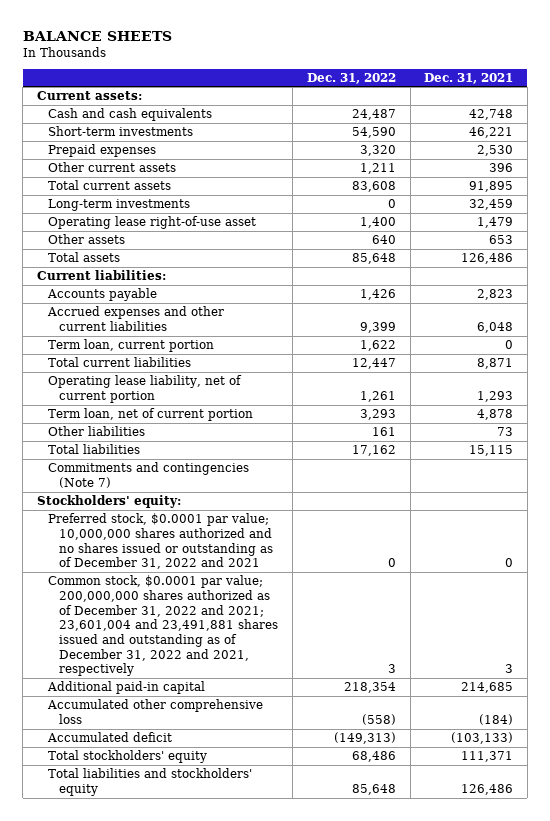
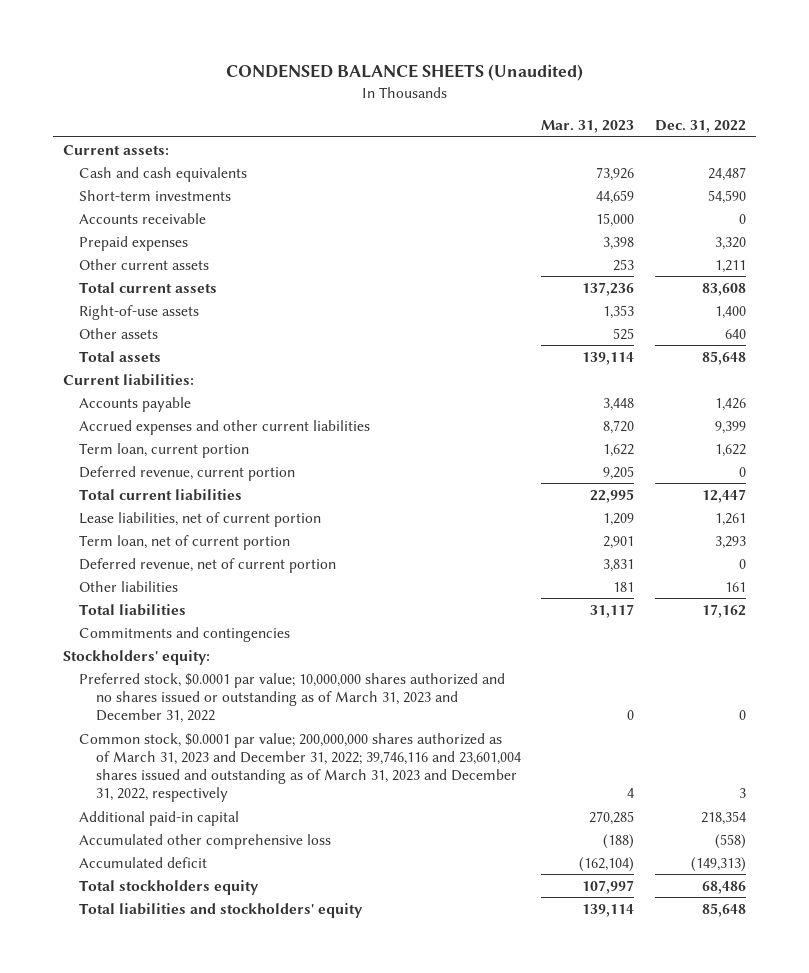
[22,31,172,42] BALANCE SHEETS -> [225,63,583,81] CONDENSED BALANCE SHEETS (Unaudited)
[424,72,514,84] Dec. 31, 2021 -> none
none -> [541,119,635,133] Mar. 31, 2023
none -> [79,212,207,224] Accounts receivable
[48,199,191,212] Long-term investments -> none
[48,216,257,230] Operating lease right-of-use asset -> [79,304,200,320] Right-of-use assets
none -> [79,465,296,481] Deferred revenue, current portion
[48,375,243,403] Operating lease liability, net of current portion -> [79,511,322,527] Lease liabilities, net of current portion
none -> [79,557,337,573] Deferred revenue, net of current portion
[48,462,250,488] Commitments and contingencies (Note 7) -> [79,626,291,642] Commitments and contingencies
[48,513,274,570] Preferred stock, $0.0001 par value; 10,000,000 shares authorized and no shares issued or outstanding as of December 31, 2022 and 2021 -> [79,672,506,723] Preferred stock, $0.0001 par value; 10,000,000 shares authorized and no shares issued or outstanding as of March 31, 2023 and December 31, 2022
[48,575,279,677] Common stock, $0.0001 par value; 200,000,000 shares authorized as of December 31, 2022 and 2021; 23,601,004 and 23,491,881 shares issued and outstanding as of December 31, 2022 and 2021, respectively -> [79,732,521,803] Common stock, $0.0001 par value; 200,000,000 shares authorized as of March 31, 2023 and December 31, 2022; 39,746,116 and 23,601,004 shares issued and outstanding as of March 31, 2023 and December 31, 2022, respectively
[48,750,208,764] Total stockholders' equity -> [79,879,260,895] Total stockholders equity

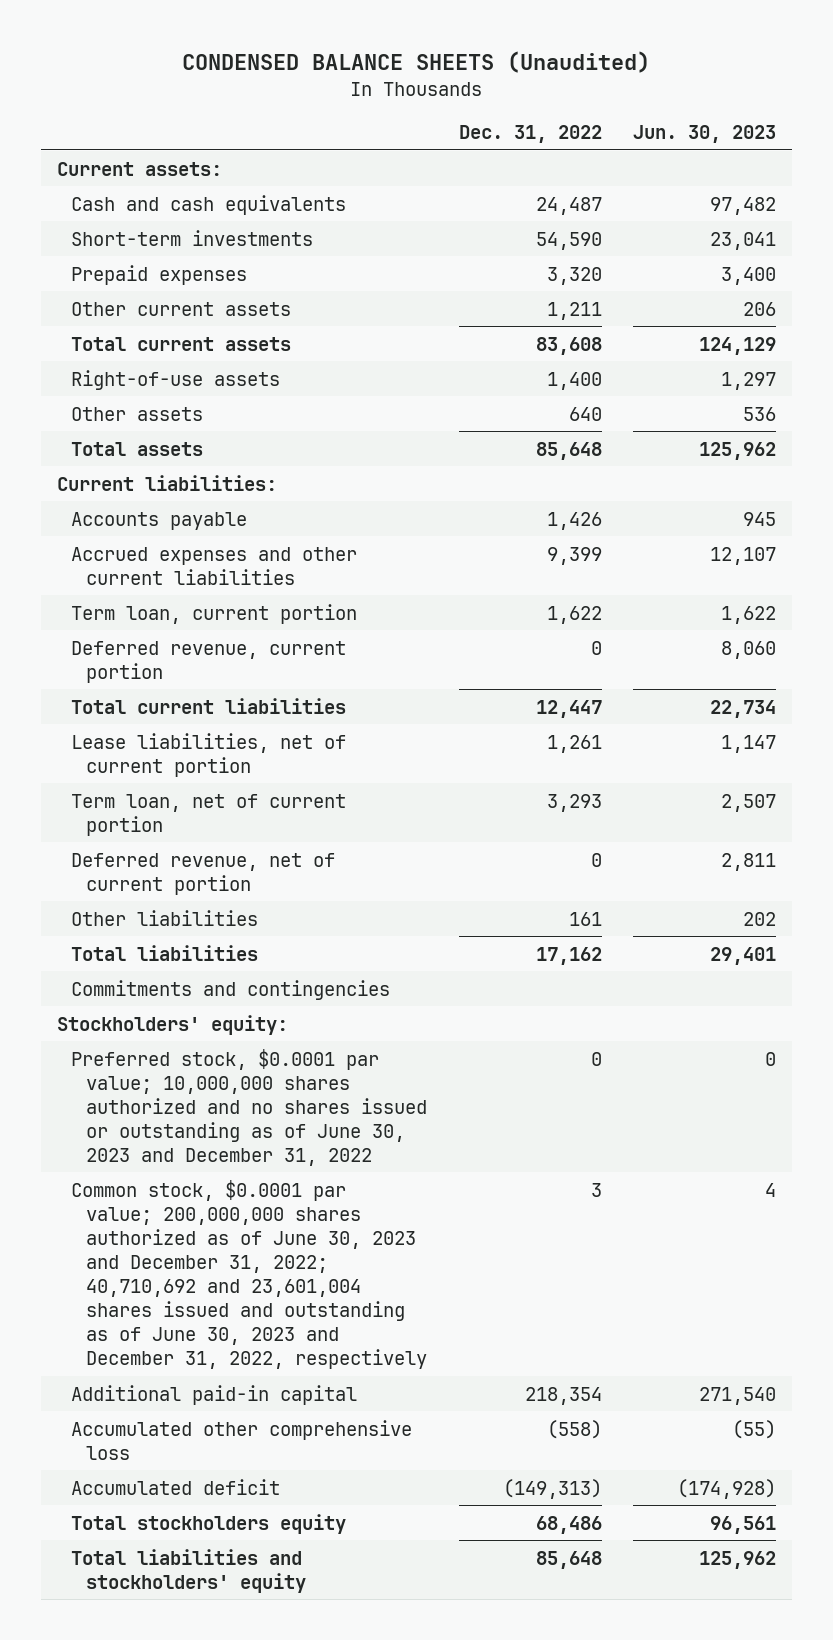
[541,119,635,133] Mar. 31, 2023 -> none
none -> [633,125,777,144] Jun. 30, 2023
[79,212,207,224] Accounts receivable -> none
[79,672,506,723] Preferred stock, $0.0001 par value; 10,000,000 shares authorized and no shares issued or outstanding as of March 31, 2023 and December 31, 2022 -> [71,1048,427,1166] Preferred stock, $0.0001 par value; 10,000,000 shares authorized and no shares issued or outstanding as of June 30, 2023 and December 31, 2022
[79,732,521,803] Common stock, $0.0001 par value; 200,000,000 shares authorized as of March 31, 2023 and December 31, 2022; 39,746,116 and 23,601,004 shares issued and outstanding as of March 31, 2023 and December 31, 2022, respectively -> [71,1179,427,1369] Common stock, $0.0001 par value; 200,000,000 shares authorized as of June 30, 2023 and December 31, 2022; 40,710,692 and 23,601,004 shares issued and outstanding as of June 30, 2023 and December 31, 2022, respectively

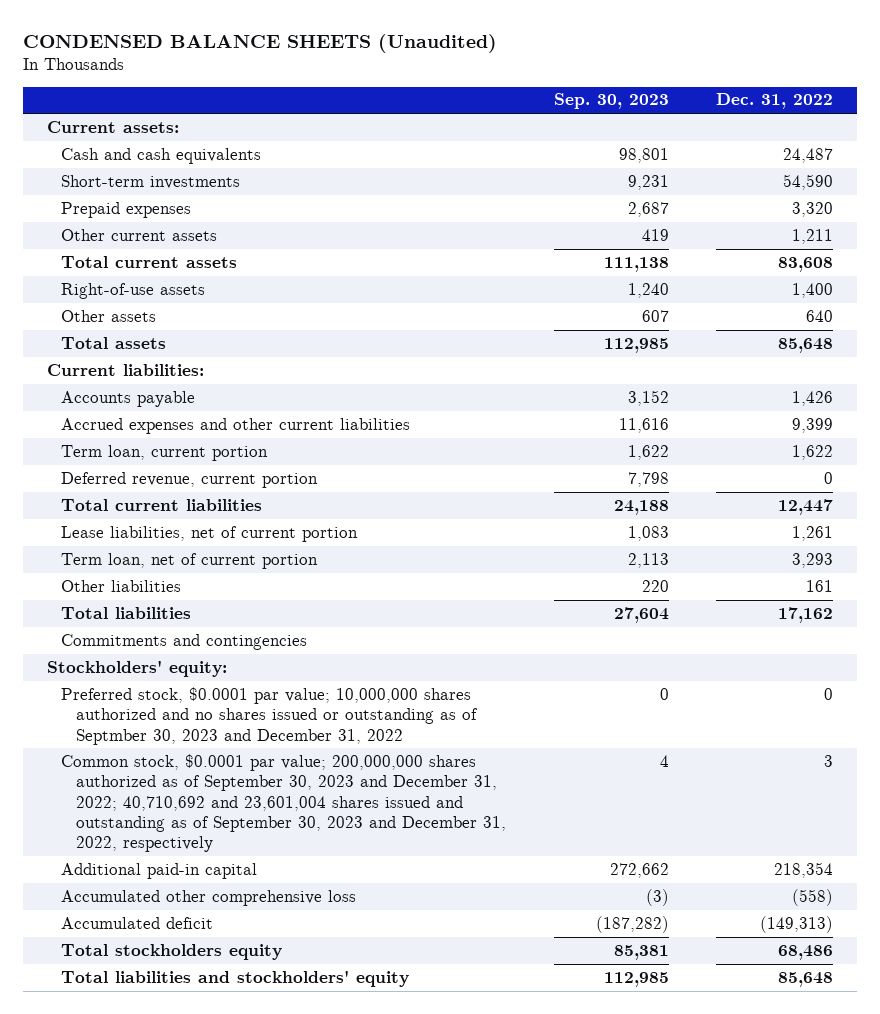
[633,125,777,144] Jun. 30, 2023 -> none
none -> [553,93,669,110] Sep. 30, 2023
[71,852,336,895] Deferred revenue, net of current portion -> none
[71,1048,427,1166] Preferred stock, $0.0001 par value; 10,000,000 shares authorized and no shares issued or outstanding as of June 30, 2023 and December 31, 2022 -> [61,686,479,745] Preferred stock, $0.0001 par value; 10,000,000 shares authorized and no shares issued or outstanding as of Septmber 30, 2023 and December 31, 2022
[71,1179,427,1369] Common stock, $0.0001 par value; 200,000,000 shares authorized as of June 30, 2023 and December 31, 2022; 40,710,692 and 23,601,004 shares issued and outstanding as of June 30, 2023 and December 31, 2022, respectively -> [61,753,507,853] Common stock, $0.0001 par value; 200,000,000 shares authorized as of September 30, 2023 and December 31, 2022; 40,710,692 and 23,601,004 shares issued and outstanding as of September 30, 2023 and December 31, 2022, respectively

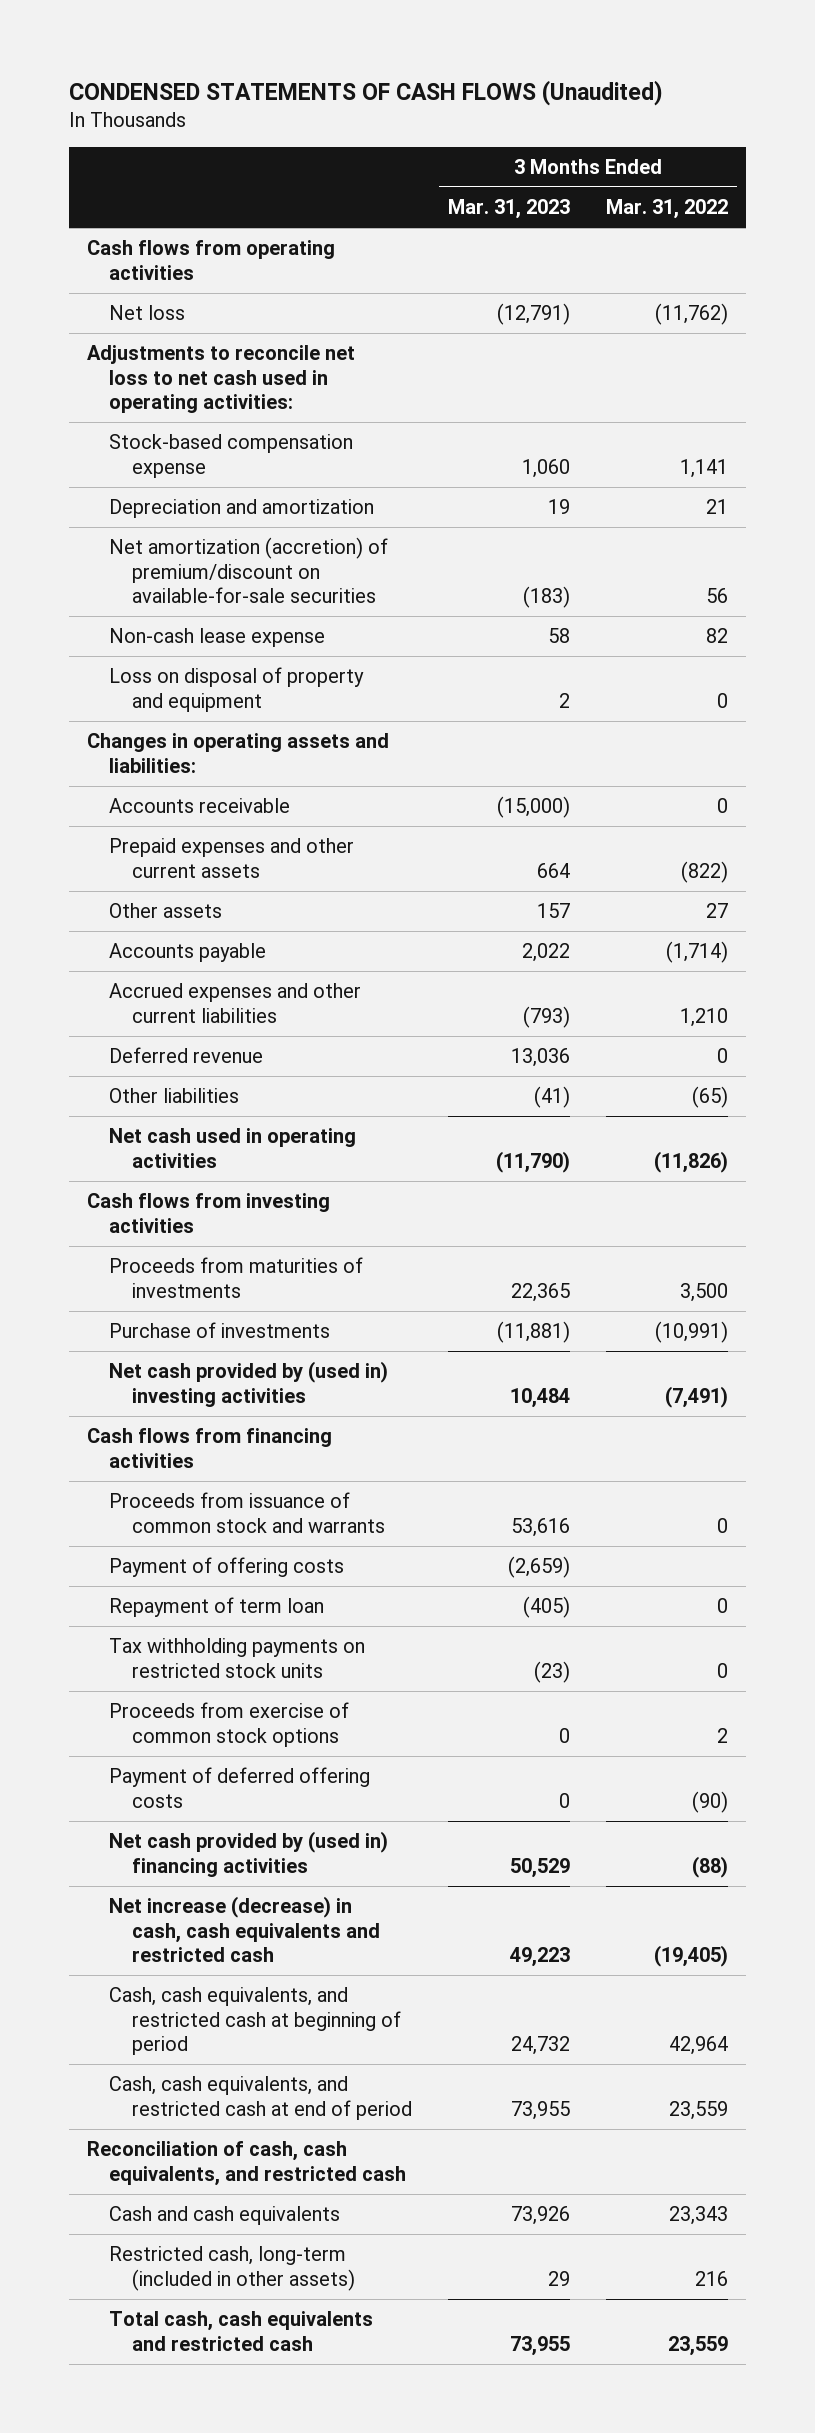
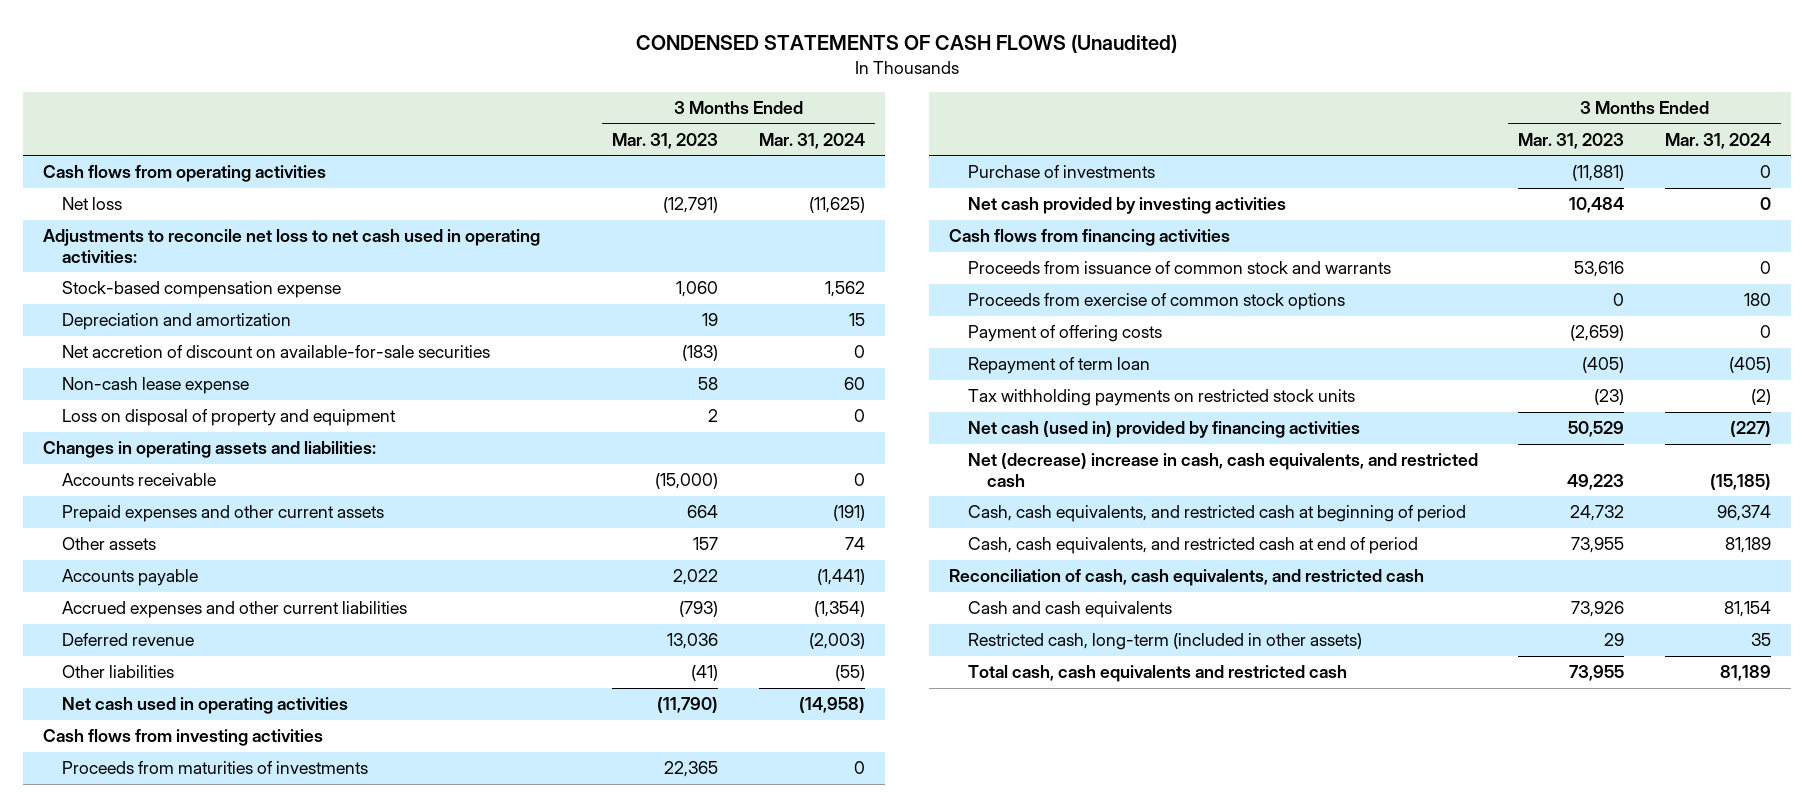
[605,199,728,220] Mar. 31, 2022 -> none
none -> [758,132,865,149] Mar. 31, 2024
[109,537,389,603] Net amortization (accretion) of premium/discount on available-for-sale securities -> [61,345,490,359] Net accretion of discount on available-for-sale securities
[109,1361,389,1407] Net cash provided by (used in) investing activities -> [967,197,1286,215] Net cash provided by investing activities
[109,1702,350,1747] Proceeds from exercise of common stock options -> [967,293,1345,311] Proceeds from exercise of common stock options
[109,1767,371,1808] Payment of deferred offering costs -> none
[109,1831,389,1877] Net cash provided by (used in) financing activities -> [967,421,1360,439] Net cash (used in) provided by financing activities
[109,1896,380,1962] Net increase (decrease) in cash, cash equivalents and restricted cash -> [967,453,1478,487] Net (decrease) increase in cash, cash equivalents, and restricted cash

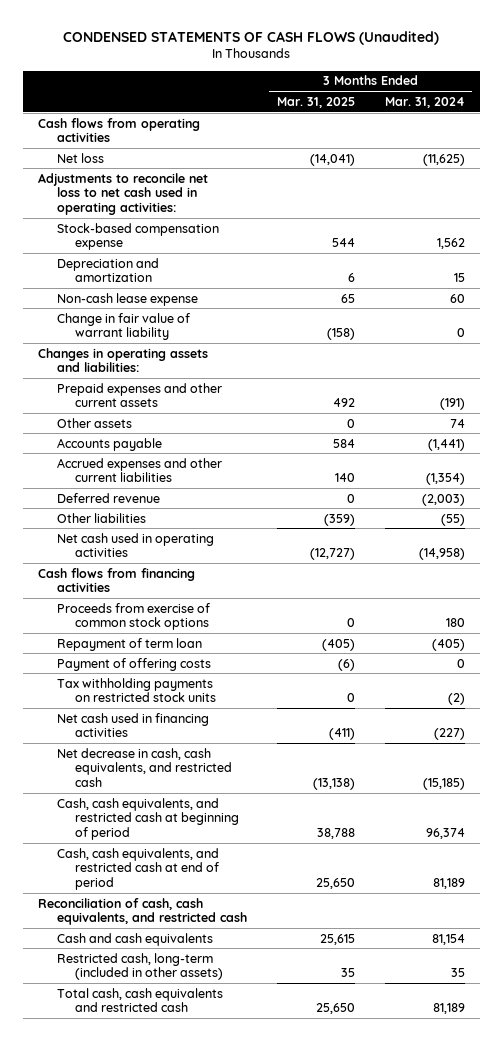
[612,132,719,149] Mar. 31, 2023 -> none
none -> [276,96,355,108] Mar. 31, 2025
[61,345,490,359] Net accretion of discount on available-for-sale securities -> none
[61,409,396,427] Loss on disposal of property and equipment -> none
none -> [56,312,190,341] Change in fair value of warrant liability
[61,473,216,487] Accounts receivable -> none
[43,729,324,747] Cash flows from investing activities -> none
[61,761,368,775] Proceeds from maturities of investments -> none
[967,165,1155,179] Purchase of investments -> none
[967,197,1286,215] Net cash provided by investing activities -> none
[967,261,1391,275] Proceeds from issuance of common stock and warrants -> none
[967,325,1162,343] Payment of offering costs -> [56,657,211,671] Payment of offering costs
[967,421,1360,439] Net cash (used in) provided by financing activities -> [56,712,209,738] Net cash used in financing activities
[967,453,1478,487] Net (decrease) increase in cash, cash equivalents, and restricted cash -> [56,747,233,787] Net decrease in cash, cash equivalents, and restricted cash

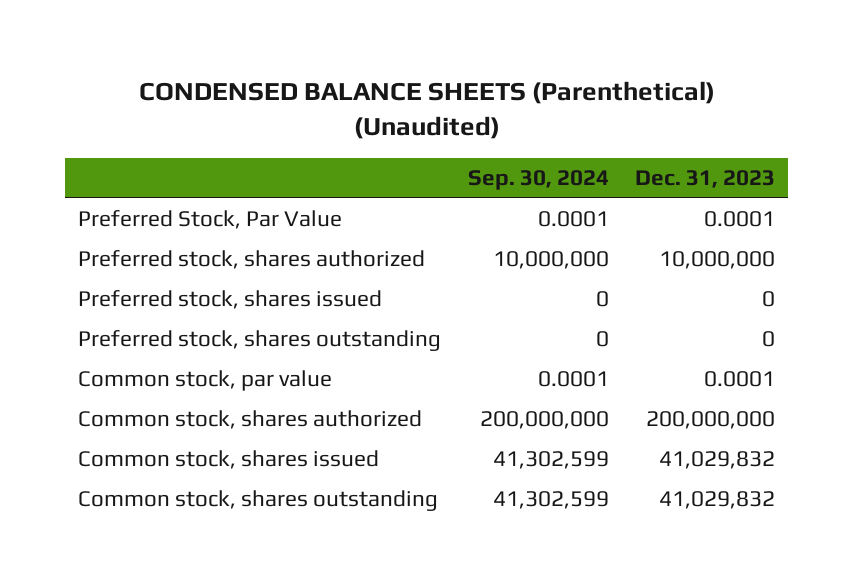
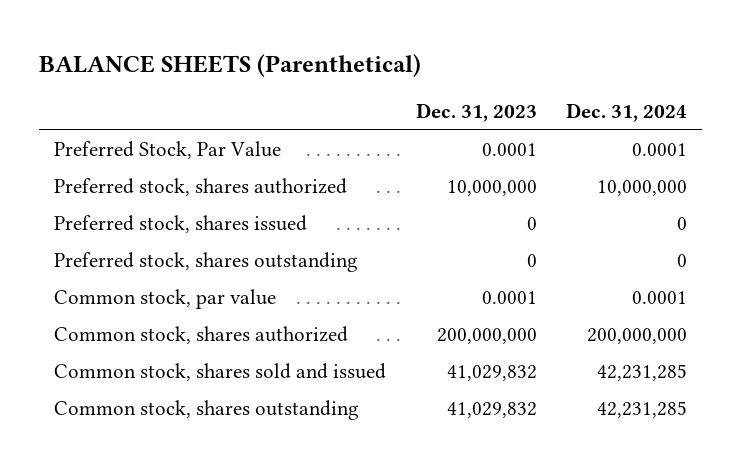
[138,80,715,140] CONDENSED BALANCE SHEETS (Parenthetical) (Unaudited) -> [39,53,422,77] BALANCE SHEETS (Parenthetical)
[467,170,609,191] Sep. 30, 2024 -> none
none -> [566,103,688,123] Dec. 31, 2024
[77,450,379,470] Common stock, shares issued -> [53,363,386,382] Common stock, shares sold and issued

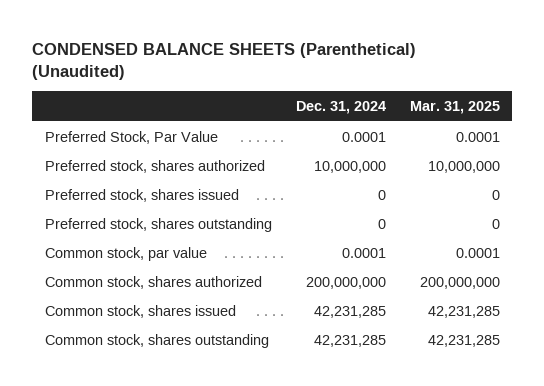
[39,53,422,77] BALANCE SHEETS (Parenthetical) -> [32,42,417,81] CONDENSED BALANCE SHEETS (Parenthetical) (Unaudited)
[415,103,537,123] Dec. 31, 2023 -> none
none -> [409,101,500,115] Mar. 31, 2025
[53,363,386,382] Common stock, shares sold and issued -> [44,304,236,318] Common stock, shares issued

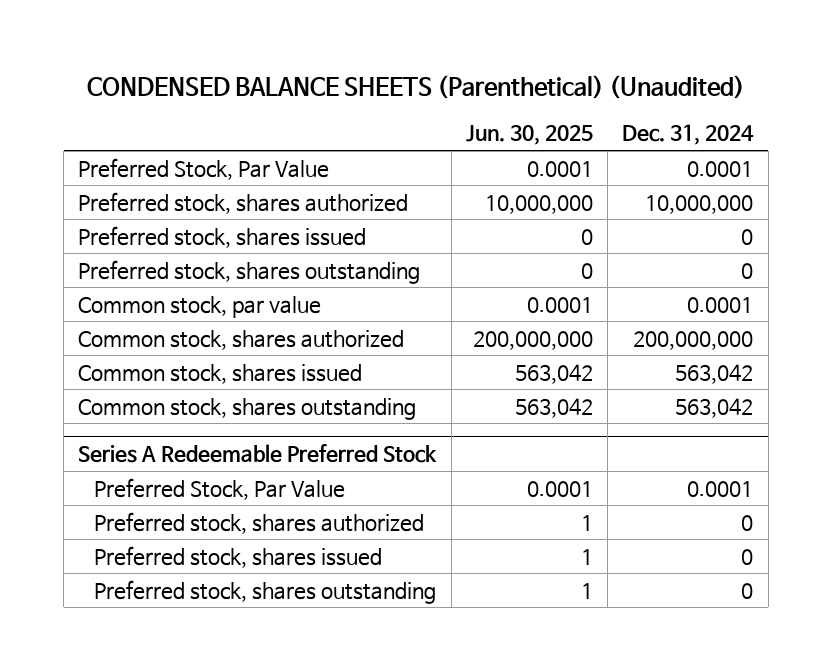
[409,101,500,115] Mar. 31, 2025 -> none
none -> [465,125,593,146] Jun. 30, 2025
[313,305,386,318] 42,231,285 -> [675,363,754,384] 563,042
[313,334,386,347] 42,231,285 -> [675,397,754,418] 563,042
none -> [78,443,438,463] Series A Redeemable Preferred Stock
none -> [93,477,345,500] Preferred Stock, Par Value
none -> [93,511,424,534] Preferred stock, shares authorized
none -> [93,545,382,568] Preferred stock, shares issued
none -> [93,579,436,604] Preferred stock, shares outstanding

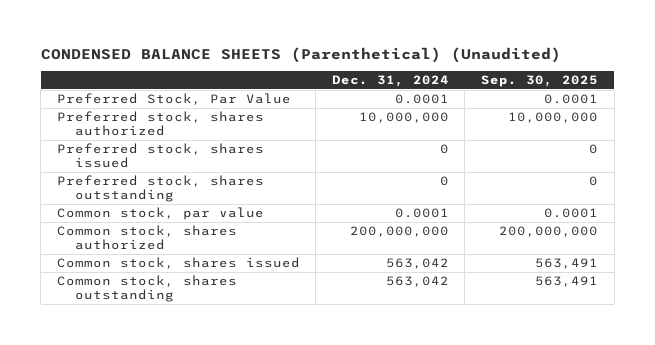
[465,125,593,146] Jun. 30, 2025 -> none
none -> [481,75,599,88] Sep. 30, 2025
[78,443,438,463] Series A Redeemable Preferred Stock -> none
[93,477,345,500] Preferred Stock, Par Value -> none
[93,511,424,534] Preferred stock, shares authorized -> none
[93,545,382,568] Preferred stock, shares issued -> none
[93,579,436,604] Preferred stock, shares outstanding -> none

